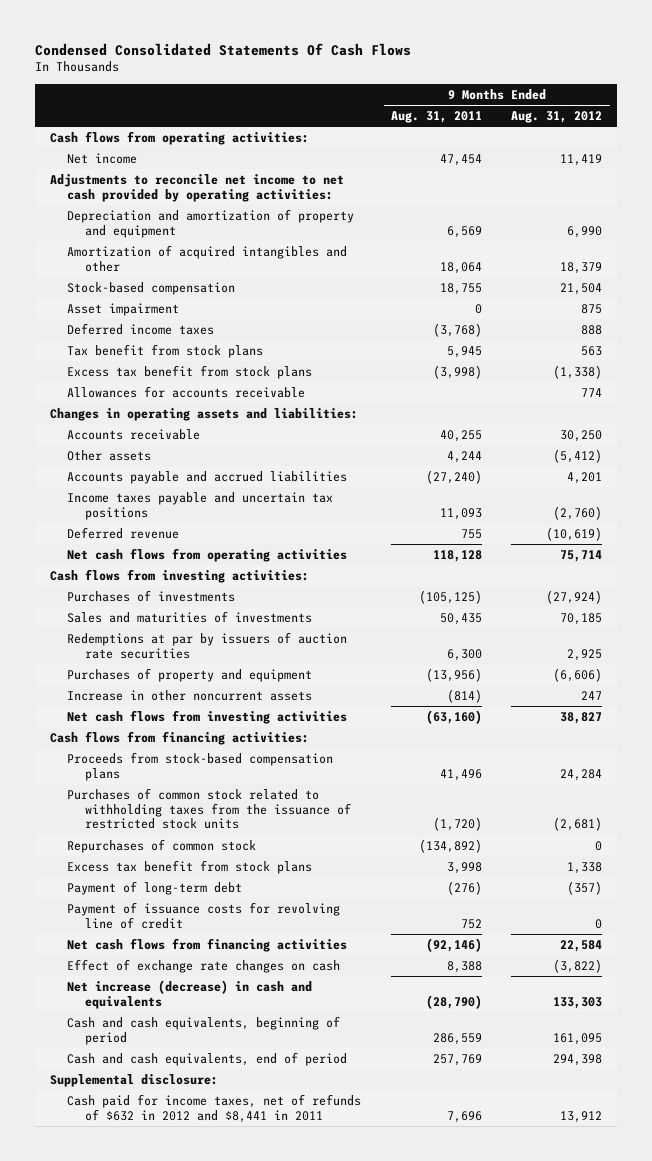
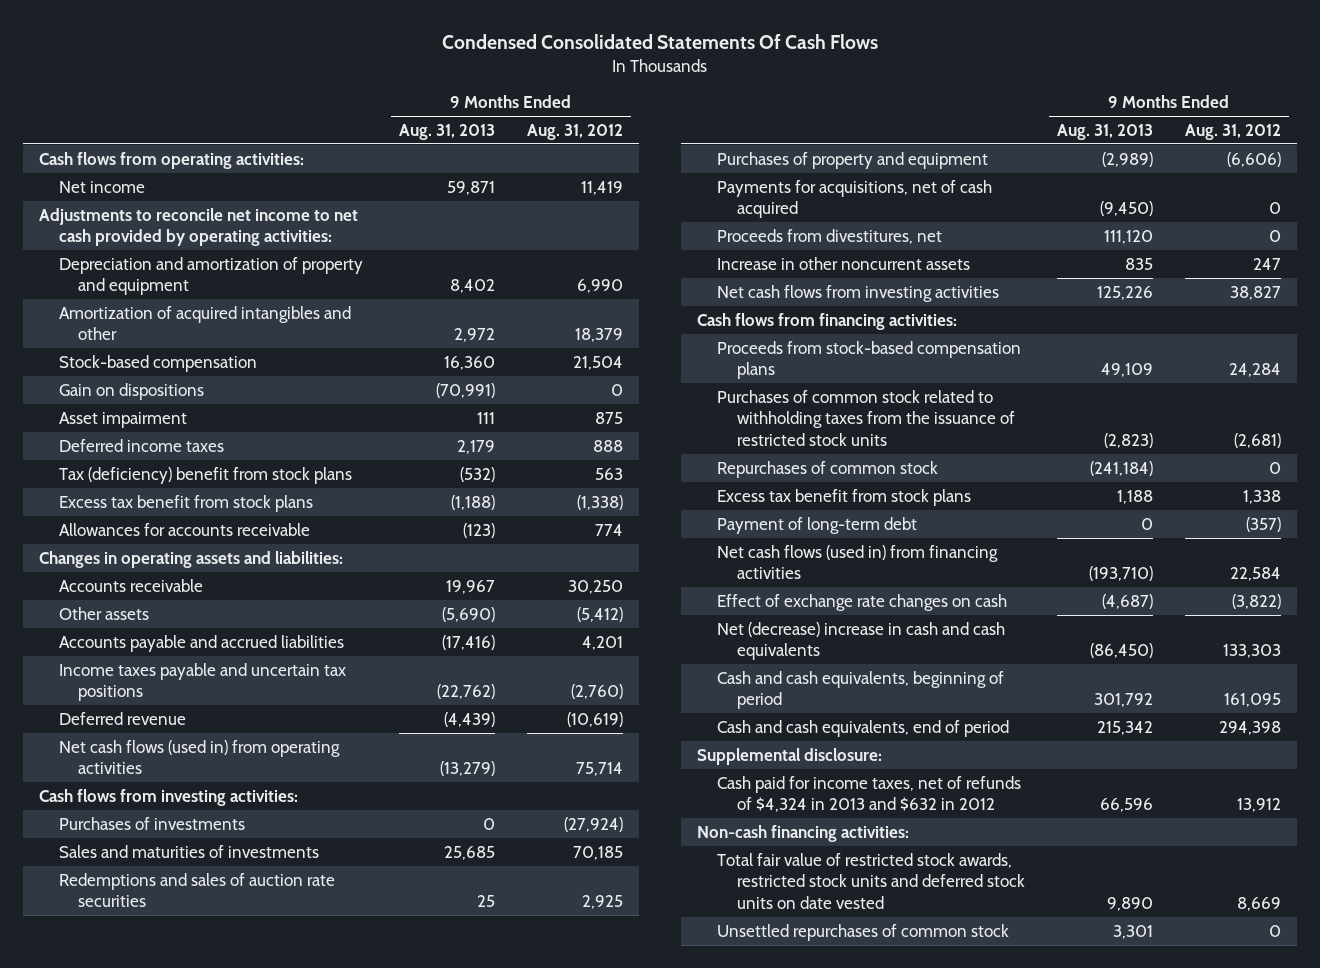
[390,111,482,124] Aug. 31, 2011 -> none
none -> [398,123,495,140] Aug. 31, 2013
none -> [58,382,204,400] Gain on dispositions
[67,344,264,359] Tax benefit from stock plans -> [58,466,352,484] Tax (deficiency) benefit from stock plans
[67,548,348,563] Net cash flows from operating activities -> [58,739,340,775] Net cash flows (used in) from operating activities
[67,632,348,659] Redemptions at par by issuers of auction rate securities -> [58,872,335,908] Redemptions and sales of auction rate securities
none -> [716,179,992,219] Payments for acquisitions, net of cash acquired
none -> [716,228,942,244] Proceeds from divestitures, net
[67,902,341,929] Payment of issuance costs for revolving line of credit -> none
[67,938,348,953] Net cash flows from financing activities -> [716,544,998,580] Net cash flows (used in) from financing activities
[67,980,313,1009] Net increase (decrease) in cash and equivalents -> [716,621,1005,661] Net (decrease) increase in cash and cash equivalents
[67,1094,362,1123] Cash paid for income taxes, net of refunds of $632 in 2012 and $8,441 in 2011 -> [716,775,1021,813] Cash paid for income taxes, net of refunds of $4,324 in 2013 and $632 in 2012
none -> [697,824,910,842] Non-cash financing activities:
none -> [716,852,1025,909] Total fair value of restricted stock awards, restricted stock units and deferred stock units on date vested
none -> [716,923,1009,941] Unsettled repurchases of common stock

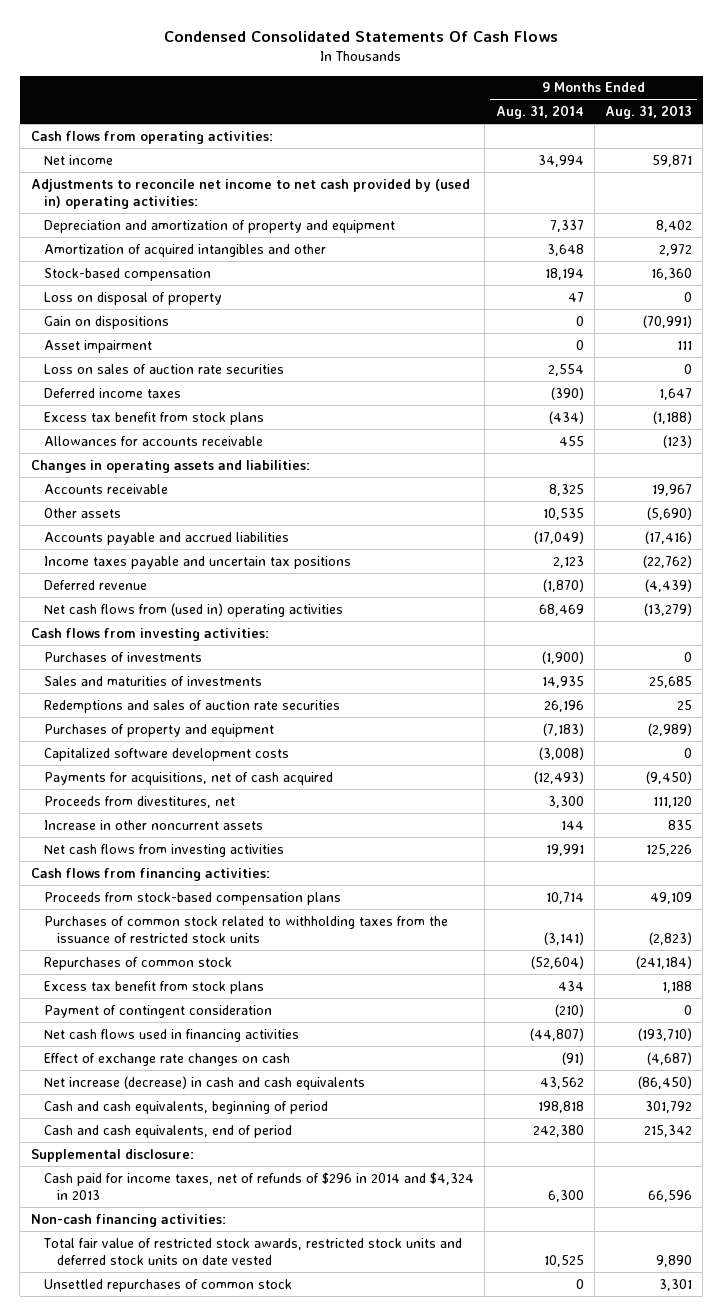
[526,123,623,140] Aug. 31, 2012 -> none
none -> [495,105,584,120] Aug. 31, 2014
[38,207,358,247] Adjustments to reconcile net income to net cash provided by operating activities: -> [30,178,470,210] Adjustments to reconcile net income to net cash provided by (used in) operating activities:
none -> [44,291,223,305] Loss on disposal of property
[58,466,352,484] Tax (deficiency) benefit from stock plans -> none
none -> [44,363,285,374] Loss on sales of auction rate securities
[456,439,495,454] 2,179 -> [659,387,693,400] 1,647
[58,739,340,775] Net cash flows (used in) from operating activities -> [44,602,344,617] Net cash flows from (used in) operating activities
none -> [44,747,290,761] Capitalized software development costs
[716,516,917,534] Payment of long-term debt -> none
none -> [44,1004,273,1018] Payment of contingent consideration
[716,544,998,580] Net cash flows (used in) from financing activities -> [44,1028,300,1042] Net cash flows used in financing activities
[716,621,1005,661] Net (decrease) increase in cash and cash equivalents -> [44,1075,366,1090] Net increase (decrease) in cash and cash equivalents
[716,775,1021,813] Cash paid for income taxes, net of refunds of $4,324 in 2013 and $632 in 2012 -> [44,1171,475,1201] Cash paid for income taxes, net of refunds of $296 in 2014 and $4,324 in 2013

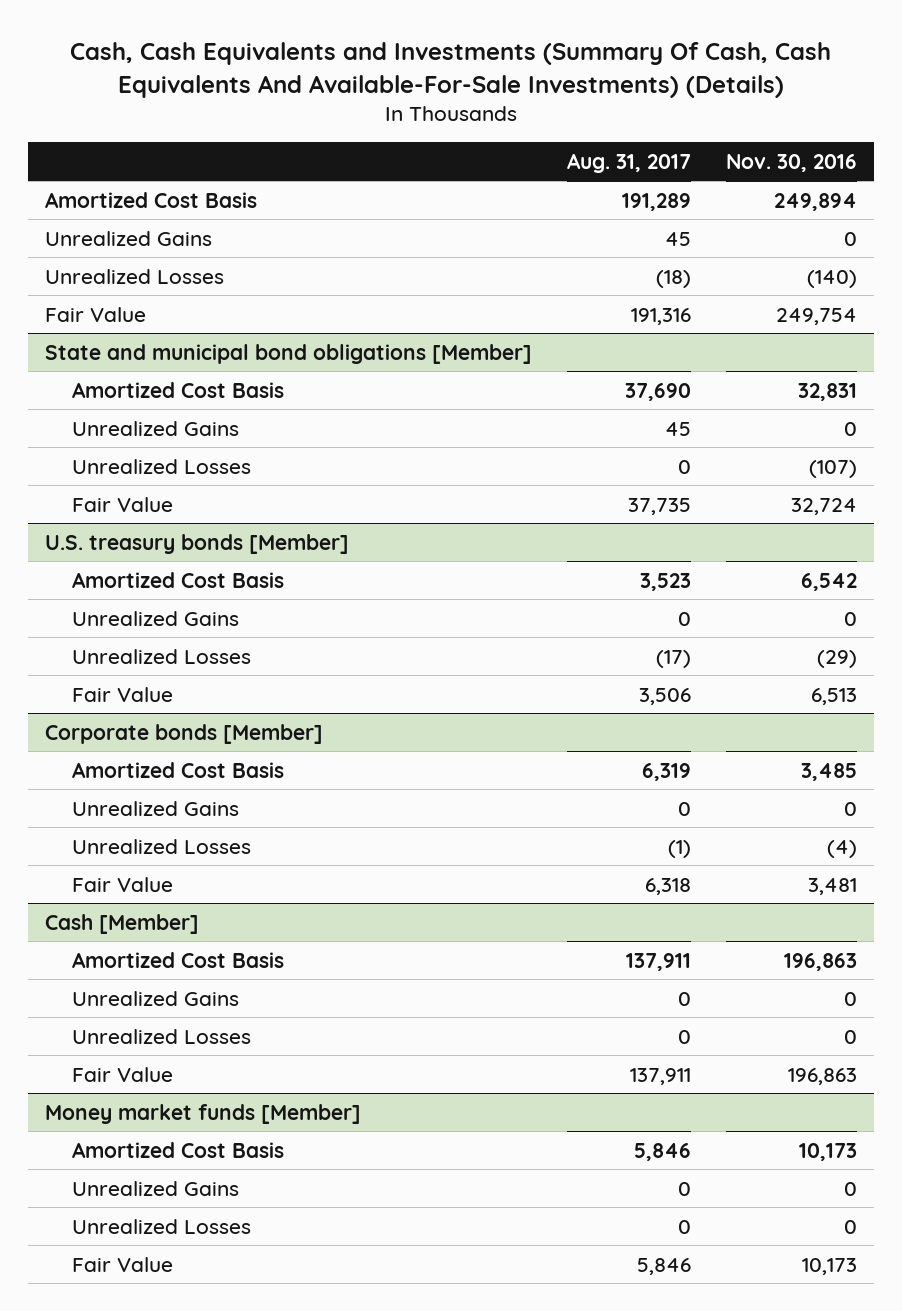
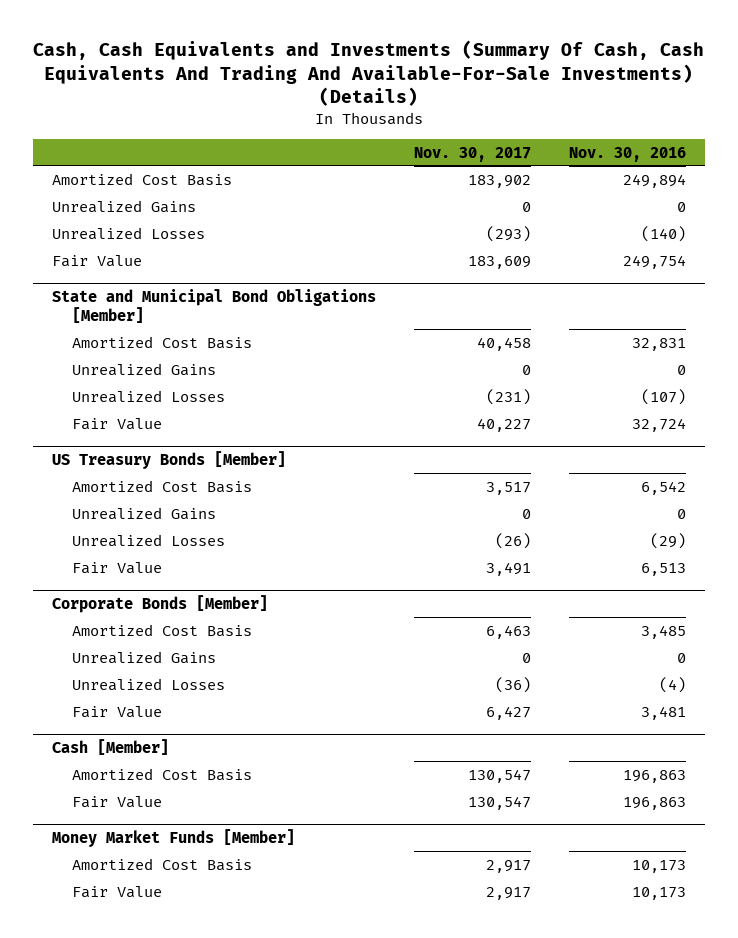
[69,42,831,98] Cash, Cash Equivalents and Investments (Summary Of Cash, Cash Equivalents And Available-For-Sale Investments) (Details) -> [33,40,705,107] Cash, Cash Equivalents and Investments (Summary Of Cash, Cash Equivalents And Trading And Available-For-Sale Investments) (Details)
[566,152,691,173] Aug. 31, 2017 -> none
none -> [414,146,532,162] Nov. 30, 2017
[45,343,533,364] State and municipal bond obligations [Member] -> [52,288,377,323] State and Municipal Bond Obligations [Member]
[45,533,350,554] U.S. treasury bonds [Member] -> [52,450,287,469] US Treasury Bonds [Member]
[45,723,324,744] Corporate bonds [Member] -> [52,594,269,613] Corporate Bonds [Member]
[71,990,239,1006] Unrealized Gains -> none
[71,1028,251,1044] Unrealized Losses -> none
[45,1103,362,1124] Money market funds [Member] -> [52,828,296,847] Money Market Funds [Member]
[71,1180,239,1196] Unrealized Gains -> none
[71,1218,251,1234] Unrealized Losses -> none

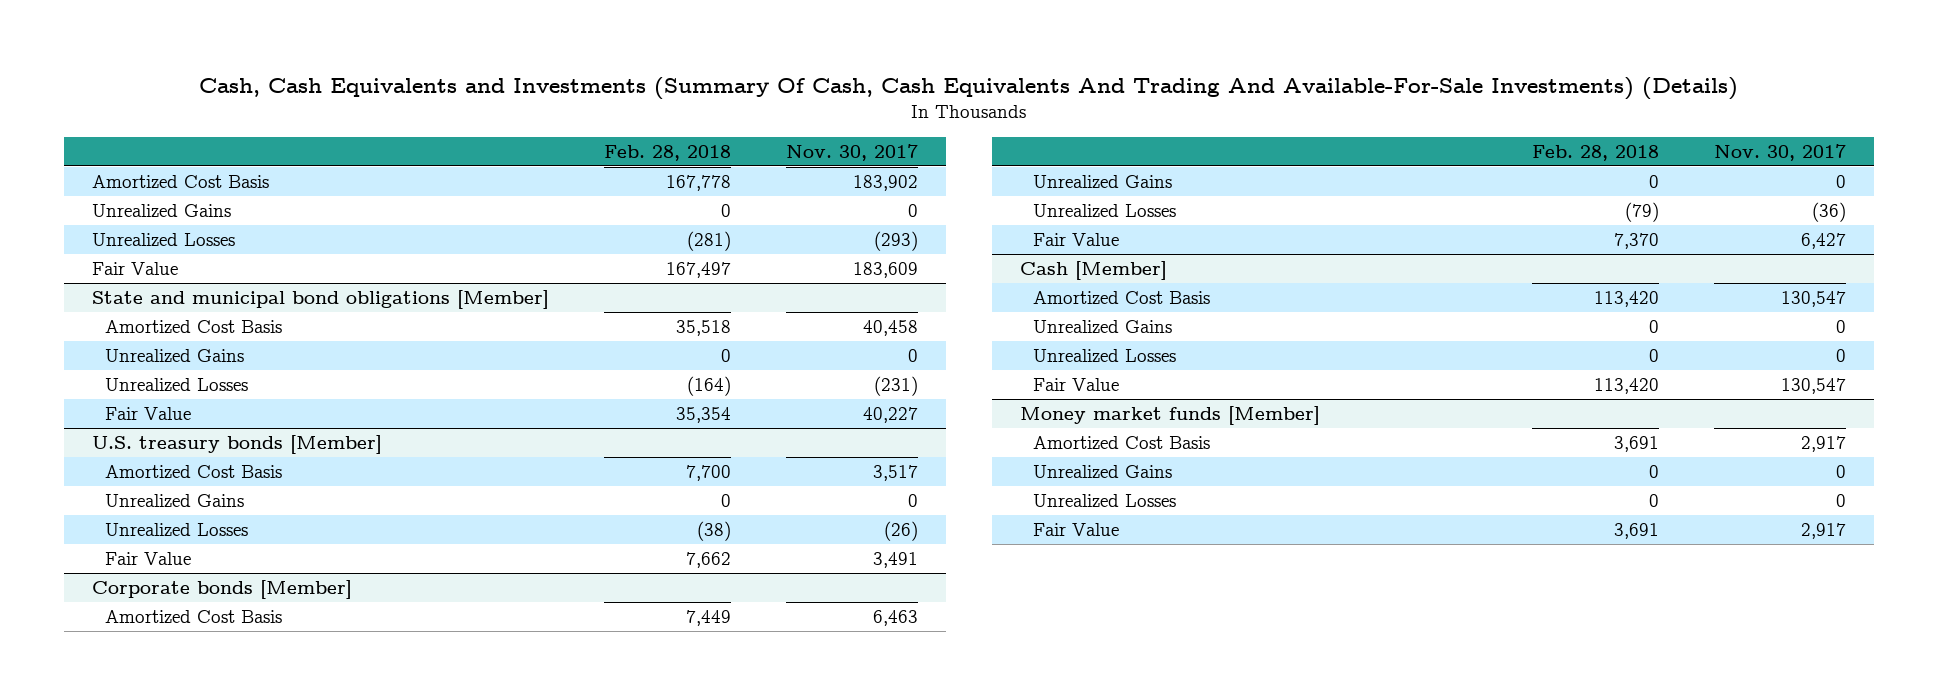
[569,146,687,162] Nov. 30, 2016 -> none
none -> [603,144,731,161] Feb. 28, 2018
[52,288,377,323] State and Municipal Bond Obligations [Member] -> [91,290,549,310] State and municipal bond obligations [Member]
[52,450,287,469] US Treasury Bonds [Member] -> [91,435,382,455] U.S. treasury bonds [Member]
[52,594,269,613] Corporate Bonds [Member] -> [91,580,352,600] Corporate bonds [Member]
none -> [1033,320,1173,334] Unrealized Gains
none -> [1033,349,1177,363] Unrealized Losses
[52,828,296,847] Money Market Funds [Member] -> [1019,406,1320,426] Money market funds [Member]
none -> [1033,465,1173,479] Unrealized Gains
none -> [1033,494,1177,508] Unrealized Losses

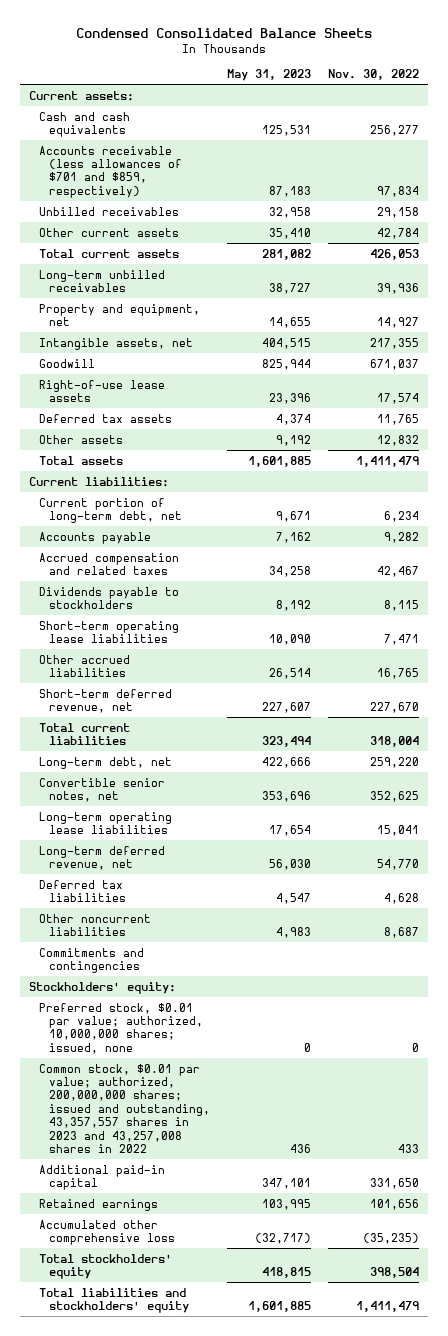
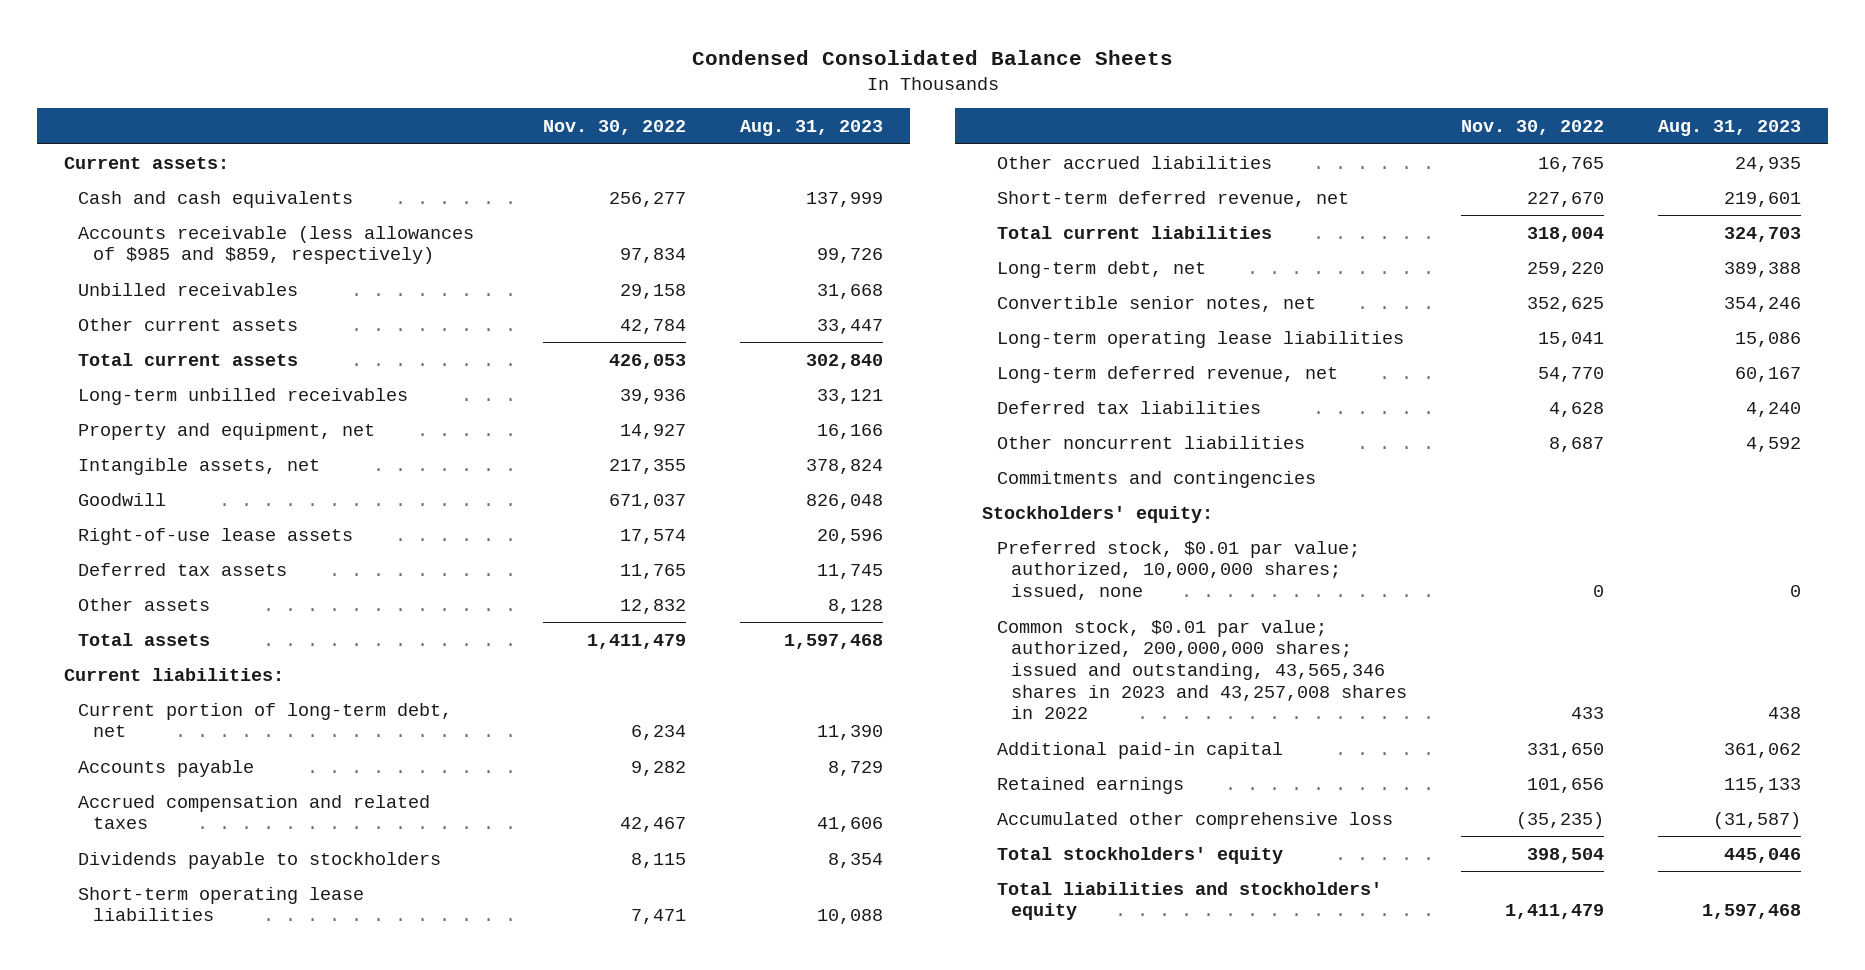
[227,69,312,82] May 31, 2023 -> none
none -> [739,120,883,137] Aug. 31, 2023
[39,145,183,198] Accounts receivable (less allowances of $701 and $859, respectively) -> [78,225,475,265] Accounts receivable (less allowances of $985 and $859, respectively)
[39,1063,211,1154] Common stock, $0.01 par value; authorized, 200,000,000 shares; issued and outstanding, 43,357,557 shares in 2023 and 43,257,008 shares in 2022 -> [996,619,1408,720] Common stock, $0.01 par value; authorized, 200,000,000 shares; issued and outstanding, 43,565,346 shares in 2023 and 43,257,008 shares in 2022

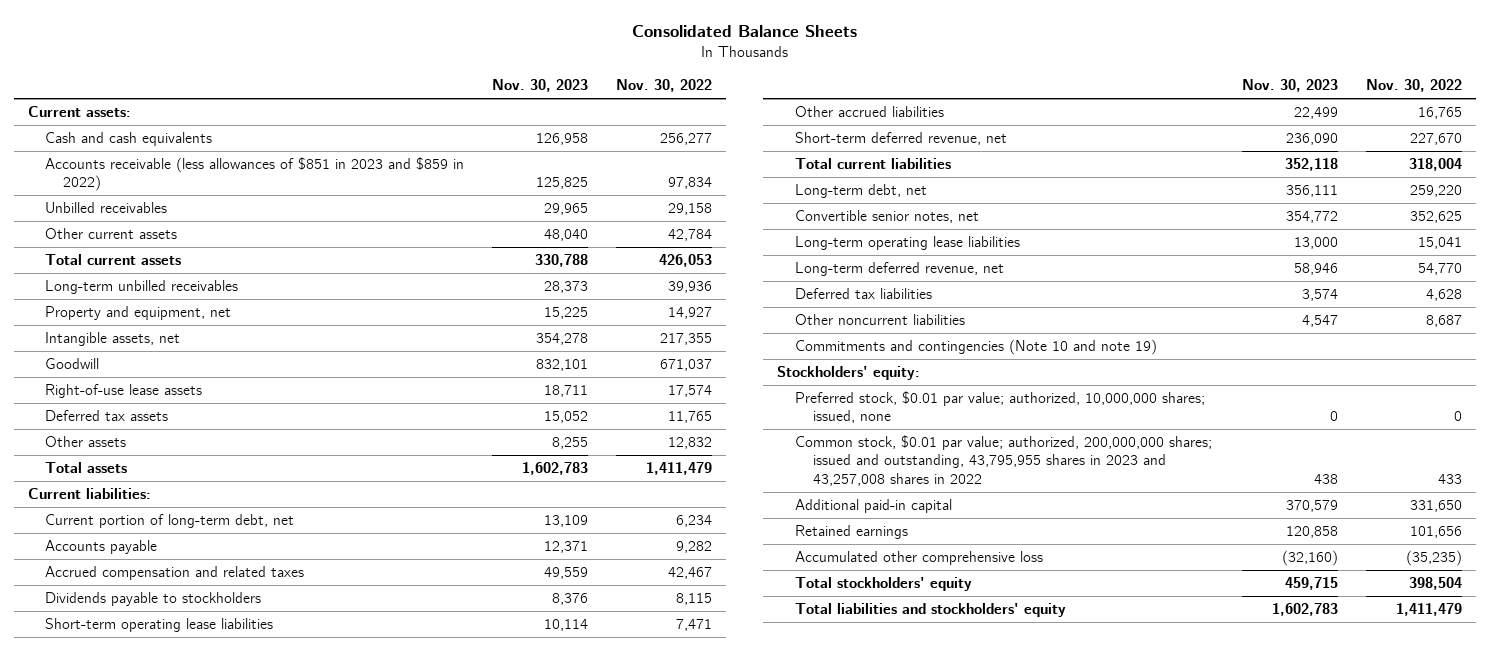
[691,50,1173,66] Condensed Consolidated Balance Sheets -> [631,24,857,37] Consolidated Balance Sheets
[739,120,883,137] Aug. 31, 2023 -> none
none -> [492,79,589,93] Nov. 30, 2023
[78,225,475,265] Accounts receivable (less allowances of $985 and $859, respectively) -> [45,157,465,192] Accounts receivable (less allowances of $851 in 2023 and $859 in 2022)
[996,470,1316,488] Commitments and contingencies -> [794,339,1157,356] Commitments and contingencies (Note 10 and note 19)
[996,619,1408,720] Common stock, $0.01 par value; authorized, 200,000,000 shares; issued and outstanding, 43,565,346 shares in 2023 and 43,257,008 shares in 2022 -> [794,435,1212,486] Common stock, $0.01 par value; authorized, 200,000,000 shares; issued and outstanding, 43,795,955 shares in 2023 and 43,257,008 shares in 2022

